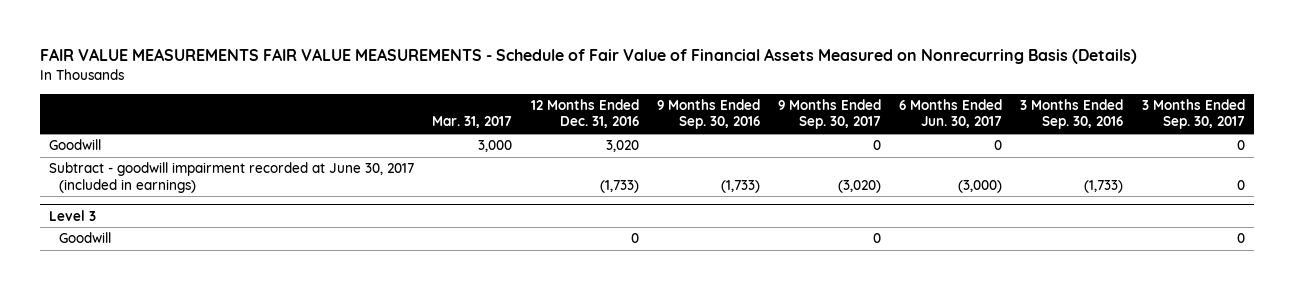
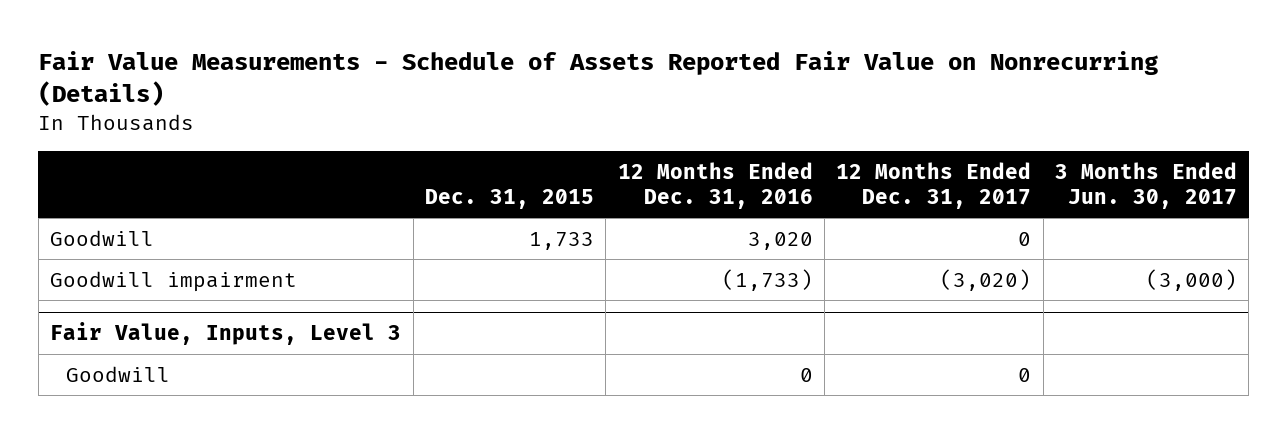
[40,48,1138,65] FAIR VALUE MEASUREMENTS FAIR VALUE MEASUREMENTS - Schedule of Fair Value of Financial Assets Measured on Nonrecurring Basis (Details) -> [38,51,1159,107] Fair Value Measurements - Schedule of Assets Reported Fair Value on Nonrecurring (Details)
[432,116,513,129] Mar. 31, 2017 -> none
[656,99,760,130] 9 Months Ended Sep. 30, 2016 -> none
[778,99,882,130] 9 Months Ended Sep. 30, 2017 -> none
[899,99,1003,129] 6 Months Ended Jun. 30, 2017 -> none
[1020,99,1124,130] 3 Months Ended Sep. 30, 2016 -> none
[1141,99,1245,130] 3 Months Ended Sep. 30, 2017 -> none
none -> [424,188,594,209] Dec. 31, 2015
none -> [836,161,1032,209] 12 Months Ended Dec. 31, 2017
none -> [1054,161,1237,209] 3 Months Ended Jun. 30, 2017
[49,162,415,193] Subtract - goodwill impairment recorded at June 30, 2017 (included in earnings) -> [50,270,298,292] Goodwill impairment
[49,209,97,221] Level 3 -> [50,322,402,346] Fair Value, Inputs, Level 3

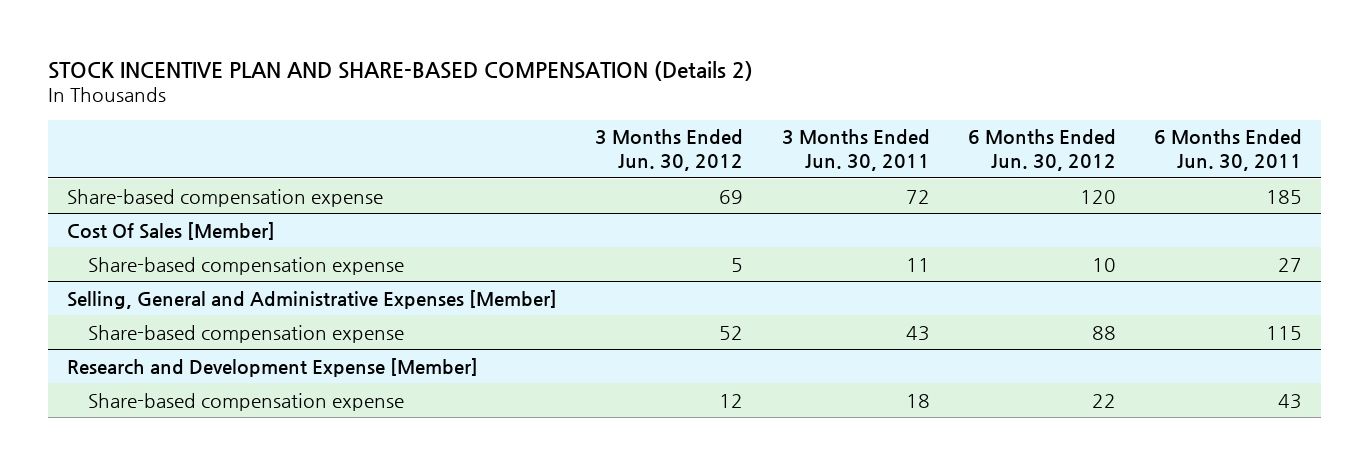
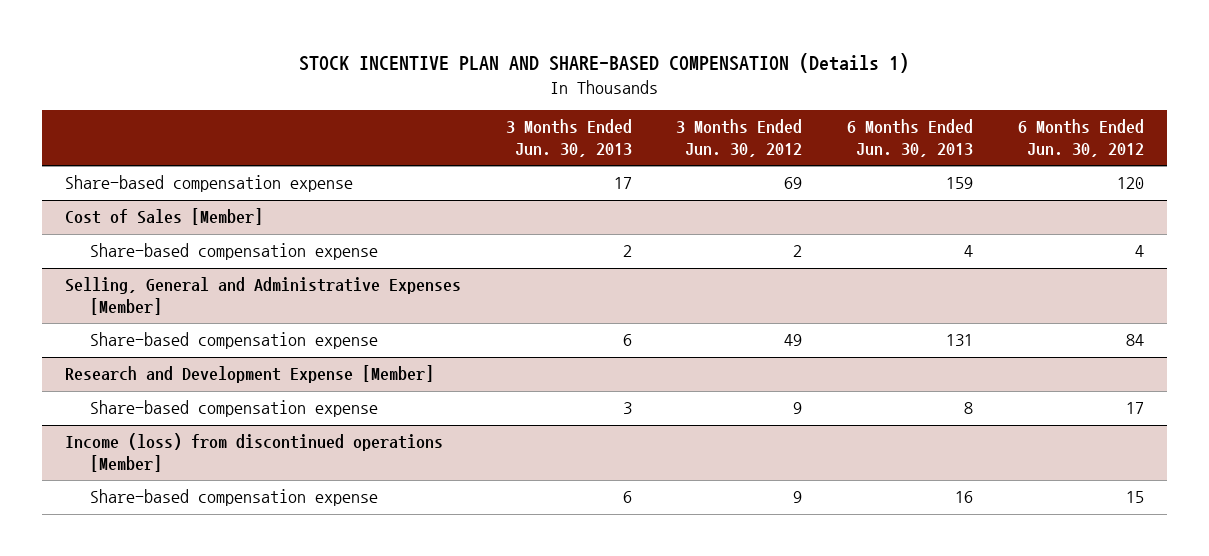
[48,60,754,81] STOCK INCENTIVE PLAN AND SHARE-BASED COMPENSATION (Details 2) -> [299,53,910,74] STOCK INCENTIVE PLAN AND SHARE-BASED COMPENSATION (Details 1)
[781,129,930,171] 3 Months Ended Jun. 30, 2011 -> none
[1153,129,1302,171] 6 Months Ended Jun. 30, 2011 -> none
none -> [505,119,632,157] 3 Months Ended Jun. 30, 2013
none -> [847,119,974,157] 6 Months Ended Jun. 30, 2013
[67,221,276,240] Cost Of Sales [Member] -> [64,208,263,226] Cost of Sales [Member]
[731,257,744,272] 5 -> [793,245,803,258] 2
[1091,257,1116,272] 10 -> [1135,245,1145,258] 4
[719,325,744,340] 52 -> [784,334,803,347] 49
[1091,325,1116,340] 88 -> [1126,334,1145,347] 84
[719,393,744,408] 12 -> [793,402,803,415] 9
[1091,393,1116,408] 22 -> [1126,402,1145,415] 17
none -> [64,433,443,472] Income (loss) from discontinued operations [Member]
none -> [89,489,378,507] Share-based compensation expense

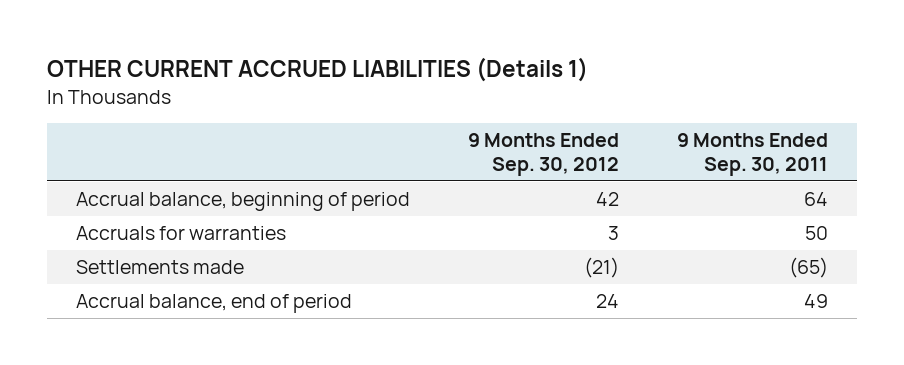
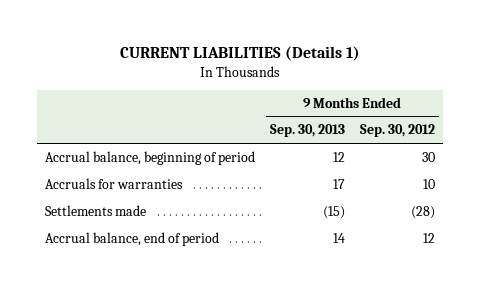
[47,57,589,83] OTHER CURRENT ACCRUED LIABILITIES (Details 1) -> [119,46,360,62] CURRENT LIABILITIES (Details 1)
[677,133,829,176] 9 Months Ended Sep. 30, 2011 -> none
none -> [269,124,345,138] Sep. 30, 2013
[596,192,620,207] 42 -> [422,151,436,162] 30
[608,226,620,241] 3 -> [423,178,436,189] 10
[584,257,620,279] (21) -> [411,205,436,219] (28)
[596,294,620,309] 24 -> [423,232,436,243] 12

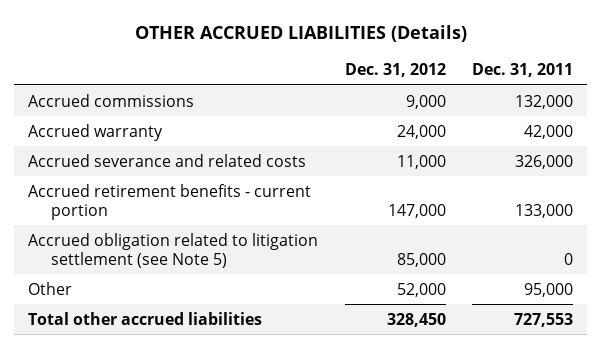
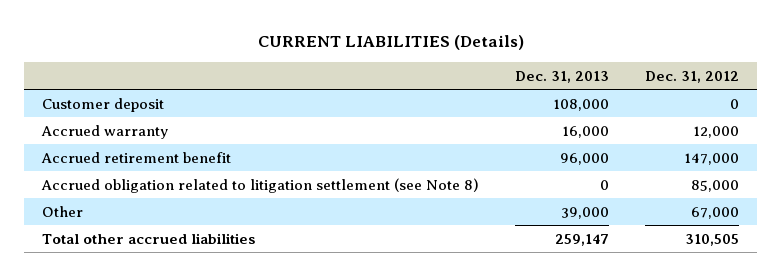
[134,24,467,42] OTHER ACCRUED LIABILITIES (Details) -> [257,35,524,51] CURRENT LIABILITIES (Details)
[472,63,574,78] Dec. 31, 2011 -> none
none -> [515,70,610,83] Dec. 31, 2013
[27,93,194,107] Accrued commissions -> none
[27,153,306,167] Accrued severance and related costs -> none
none -> [41,97,164,112] Customer deposit
[396,124,446,139] 24,000 -> [693,125,740,138] 12,000
[27,183,311,220] Accrued retirement benefits - current portion -> [40,151,231,163] Accrued retirement benefit
[27,232,318,268] Accrued obligation related to litigation settlement (see Note 5) -> [40,177,479,193] Accrued obligation related to litigation settlement (see Note 8)
[396,282,446,297] 52,000 -> [691,206,740,219] 67,000
[386,312,446,327] 328,450 -> [685,233,740,246] 310,505

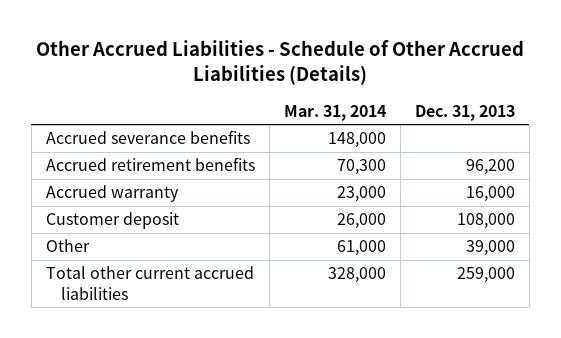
[257,35,524,51] CURRENT LIABILITIES (Details) -> [36,40,525,86] Other Accrued Liabilities - Schedule of Other Accrued Liabilities (Details)
[645,70,740,83] Dec. 31, 2012 -> none
none -> [283,104,386,121] Mar. 31, 2014
none -> [45,130,250,145] Accrued severance benefits
none -> [45,157,255,172] Accrued retirement benefits
[40,151,231,163] Accrued retirement benefit -> none
[40,177,479,193] Accrued obligation related to litigation settlement (see Note 8) -> none
[41,97,164,112] Customer deposit -> [45,212,179,230] Customer deposit
[41,232,255,244] Total other accrued liabilities -> [45,266,254,300] Total other current accrued liabilities
[555,233,610,246] 259,147 -> [456,267,515,284] 259,000

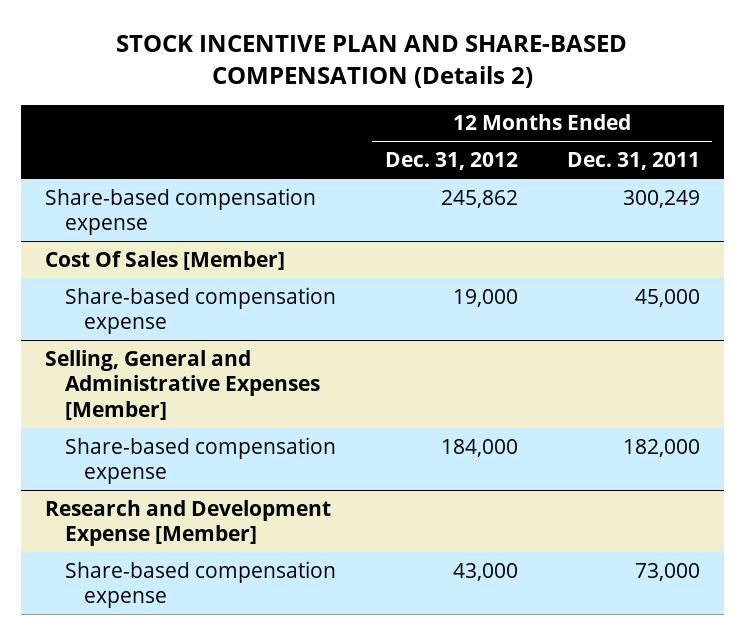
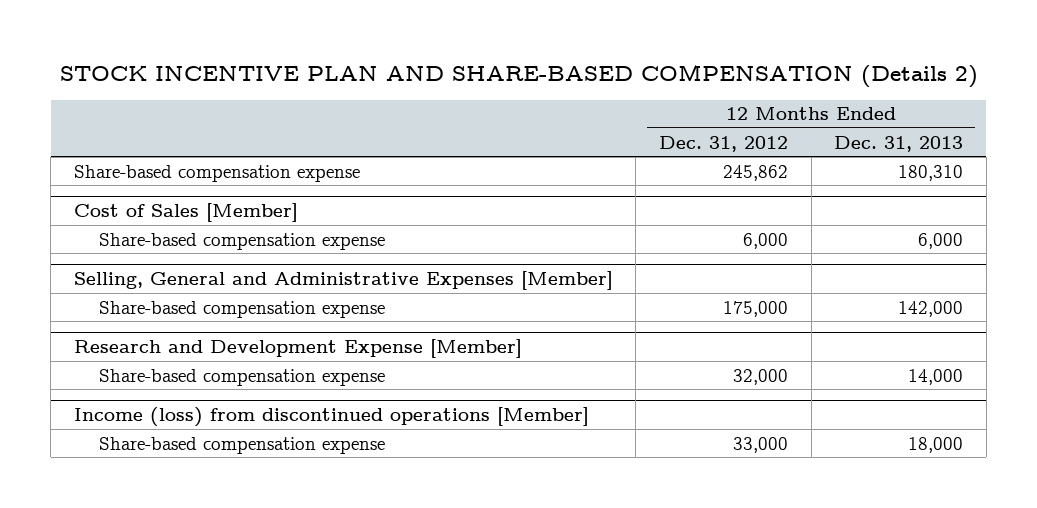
[566,151,700,170] Dec. 31, 2011 -> none
none -> [834,135,964,152] Dec. 31, 2013
[45,250,286,270] Cost Of Sales [Member] -> [73,203,298,223] Cost of Sales [Member]
[452,288,518,307] 19,000 -> [743,232,789,249] 6,000
[440,438,518,457] 184,000 -> [723,300,789,317] 175,000
[452,562,518,581] 43,000 -> [733,368,789,385] 32,000
none -> [73,407,589,428] Income (loss) from discontinued operations [Member]
none -> [98,436,385,454] Share-based compensation expense

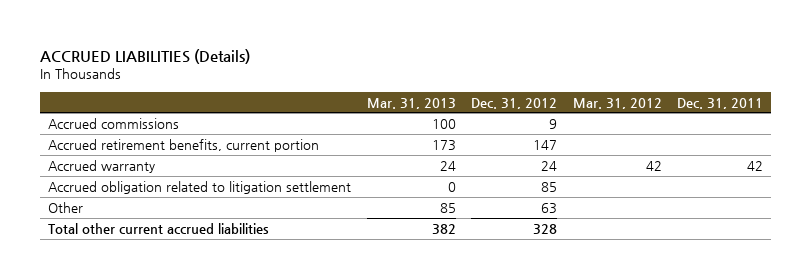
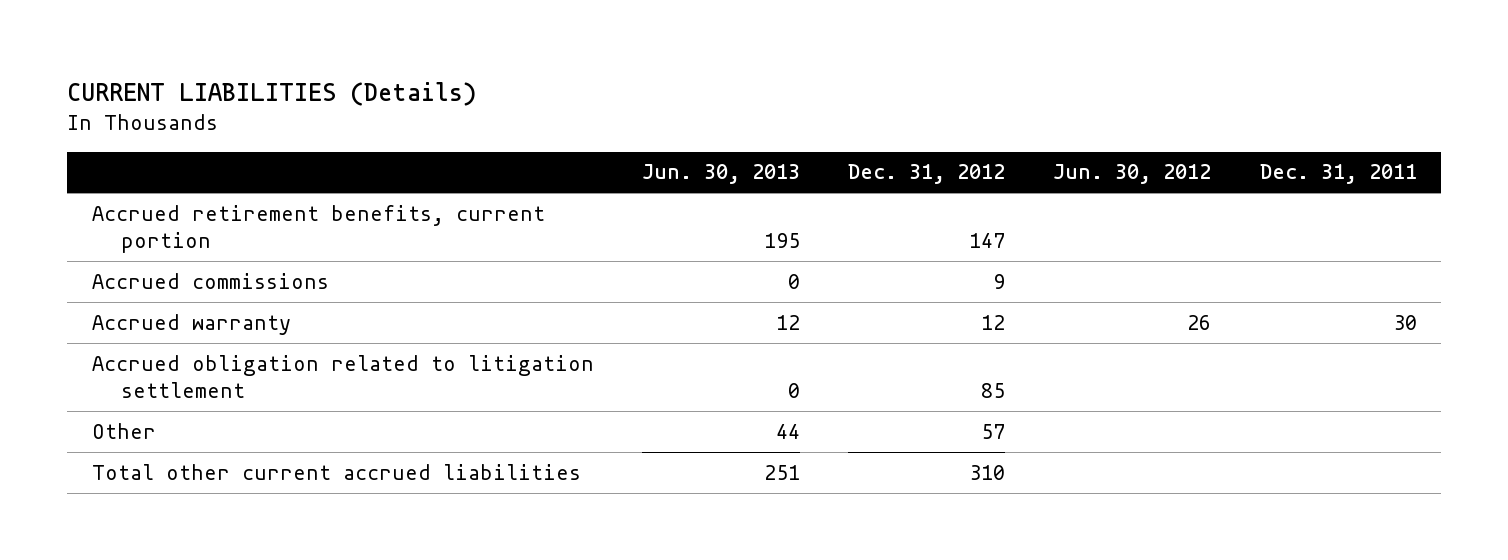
[40,48,251,64] ACCRUED LIABILITIES (Details) -> [67,81,478,106] CURRENT LIABILITIES (Details)
[366,97,456,109] Mar. 31, 2013 -> none
[572,97,662,109] Mar. 31, 2012 -> none
none -> [641,164,800,185] Jun. 30, 2013
none -> [1053,164,1212,185] Jun. 30, 2012
[48,117,180,129] Accrued commissions -> [91,272,329,289] Accrued commissions
[541,160,558,171] 24 -> [981,314,1006,330] 12
[747,160,764,171] 42 -> [1392,314,1417,330] 30
[541,202,558,214] 63 -> [981,423,1006,439] 57
[533,223,558,234] 328 -> [969,464,1006,480] 310

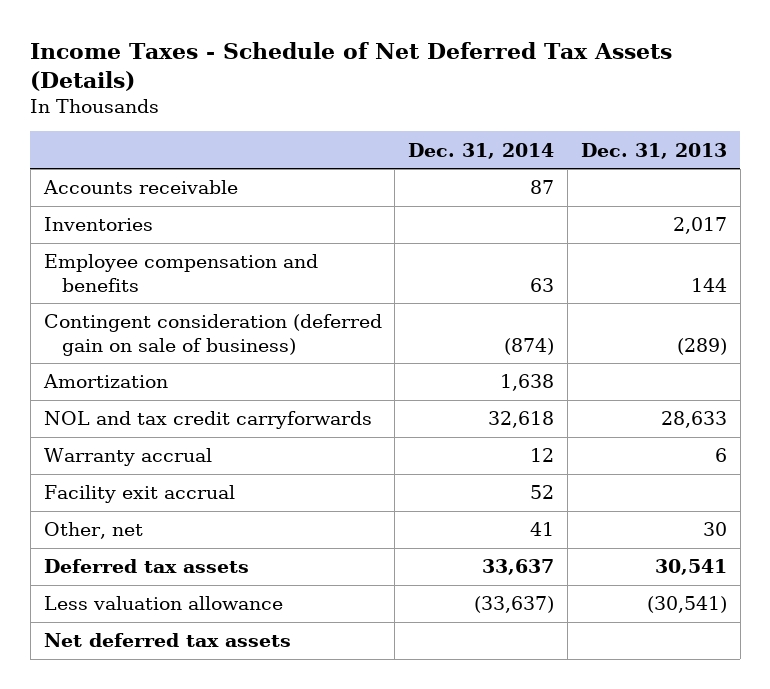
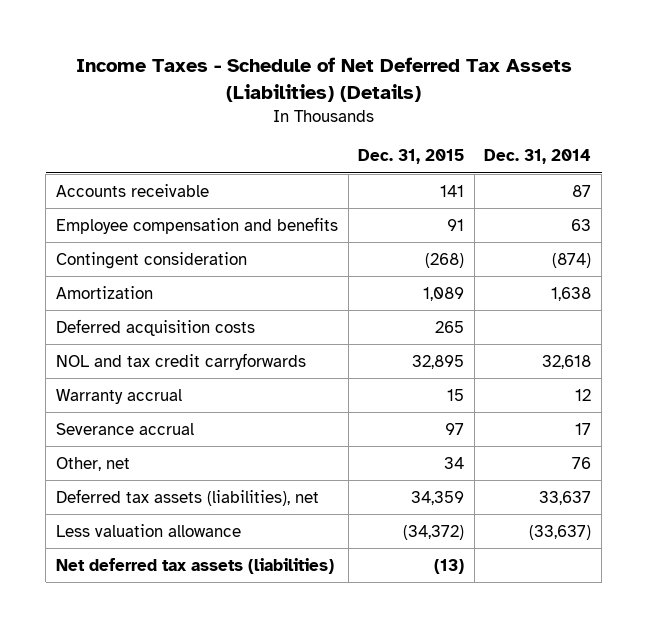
[30,42,673,91] Income Taxes - Schedule of Net Deferred Tax Assets (Details) -> [75,57,572,102] Income Taxes - Schedule of Net Deferred Tax Assets (Liabilities) (Details)
[580,142,727,159] Dec. 31, 2013 -> none
none -> [358,149,465,165] Dec. 31, 2015
[43,217,153,232] Inventories -> none
[43,314,382,356] Contingent consideration (deferred gain on sale of business) -> [56,251,248,269] Contingent consideration
none -> [56,318,256,336] Deferred acquisition costs
[43,485,235,504] Facility exit accrual -> none
none -> [56,422,195,435] Severance accrual
[530,522,555,537] 41 -> [572,456,592,469] 76
[43,559,249,574] Deferred tax assets -> [56,488,320,506] Deferred tax assets (liabilities), net
[43,633,291,648] Net deferred tax assets -> [56,557,335,574] Net deferred tax assets (liabilities)

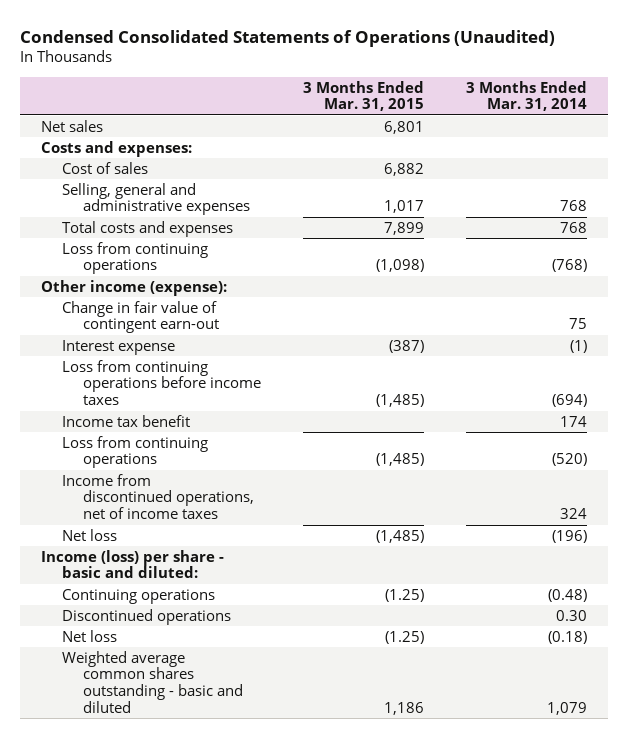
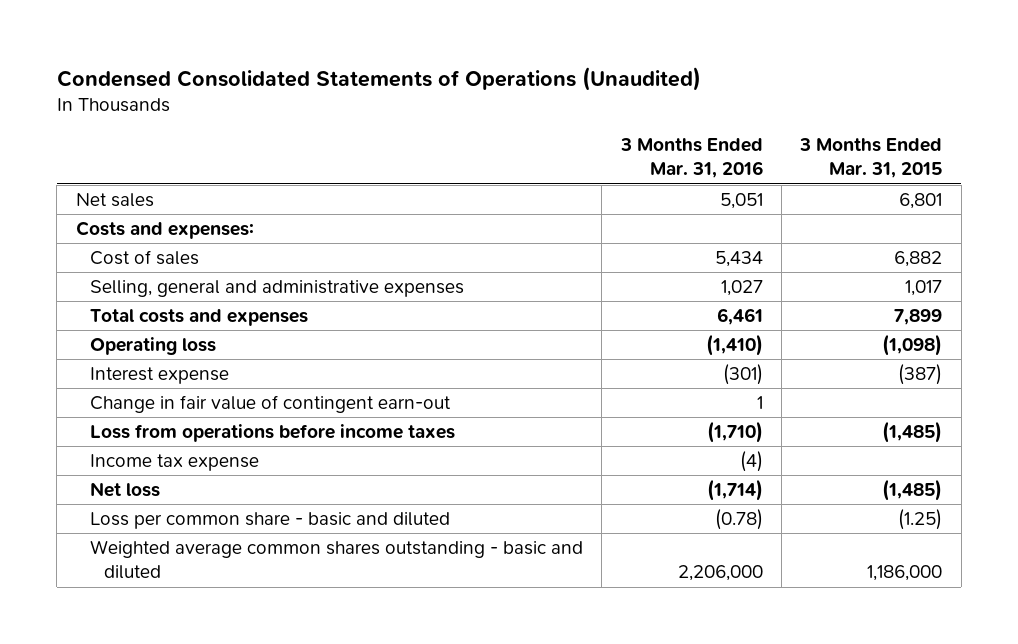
[465,80,587,112] 3 Months Ended Mar. 31, 2014 -> none
none -> [619,138,763,179] 3 Months Ended Mar. 31, 2016
[41,279,228,296] Other income (expense): -> none
[62,241,209,275] Loss from continuing operations -> [89,337,216,356] Operating loss
[62,435,209,469] Loss from continuing operations -> none
[62,473,255,520] Income from discontinued operations, net of income taxes -> none
[62,300,220,334] Change in fair value of contingent earn-out -> [89,395,451,414] Change in fair value of contingent earn-out
[62,359,262,406] Loss from continuing operations before income taxes -> [89,424,455,443] Loss from operations before income taxes
[62,414,191,427] Income tax benefit -> [89,454,259,472] Income tax expense
[41,549,225,579] Income (loss) per share - basic and diluted: -> none
[62,588,216,604] Continuing operations -> none
[62,608,232,625] Discontinued operations -> none
[62,629,118,642] Net loss -> [89,512,450,530] Loss per common share - basic and diluted
[384,701,425,715] 1,186 -> [867,565,943,582] 1,186,000

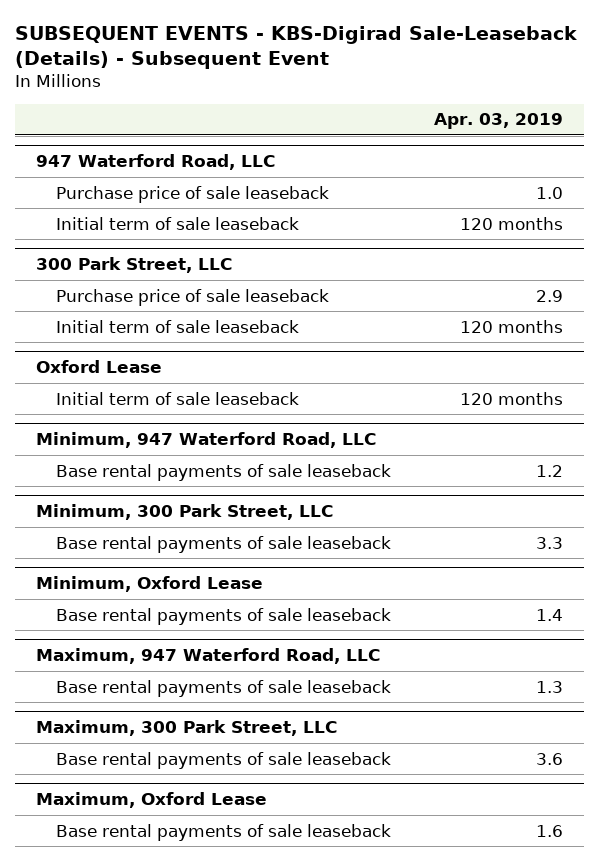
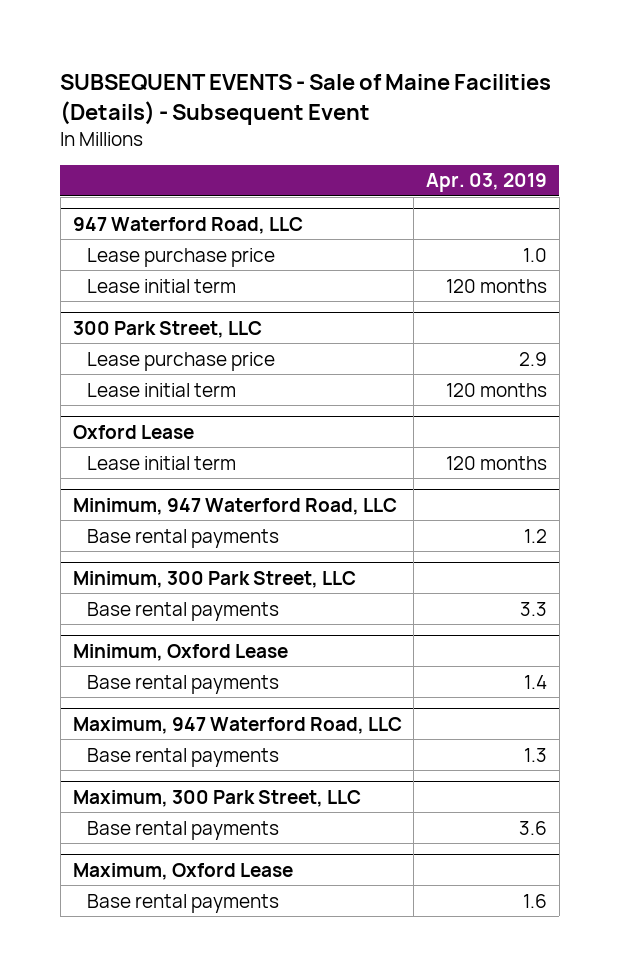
[14,25,577,70] SUBSEQUENT EVENTS - KBS-Digirad Sale-Leaseback (Details) - Subsequent Event -> [60,74,552,125] SUBSEQUENT EVENTS - Sale of Maine Facilities (Details) - Subsequent Event
[55,185,329,203] Purchase price of sale leaseback -> [86,247,275,267] Lease purchase price
[55,216,299,230] Initial term of sale leaseback -> [86,278,236,293] Lease initial term
[55,288,329,306] Purchase price of sale leaseback -> [86,351,275,371] Lease purchase price
[55,319,299,333] Initial term of sale leaseback -> [86,382,236,397] Lease initial term
[55,391,299,405] Initial term of sale leaseback -> [86,455,236,470] Lease initial term
[55,463,391,481] Base rental payments of sale leaseback -> [86,528,279,548] Base rental payments
[55,535,391,553] Base rental payments of sale leaseback -> [86,601,279,621] Base rental payments
[55,607,391,625] Base rental payments of sale leaseback -> [86,674,279,694] Base rental payments
[55,679,391,697] Base rental payments of sale leaseback -> [86,747,279,767] Base rental payments
[55,751,391,769] Base rental payments of sale leaseback -> [86,820,279,840] Base rental payments
[55,823,391,841] Base rental payments of sale leaseback -> [86,893,279,913] Base rental payments

